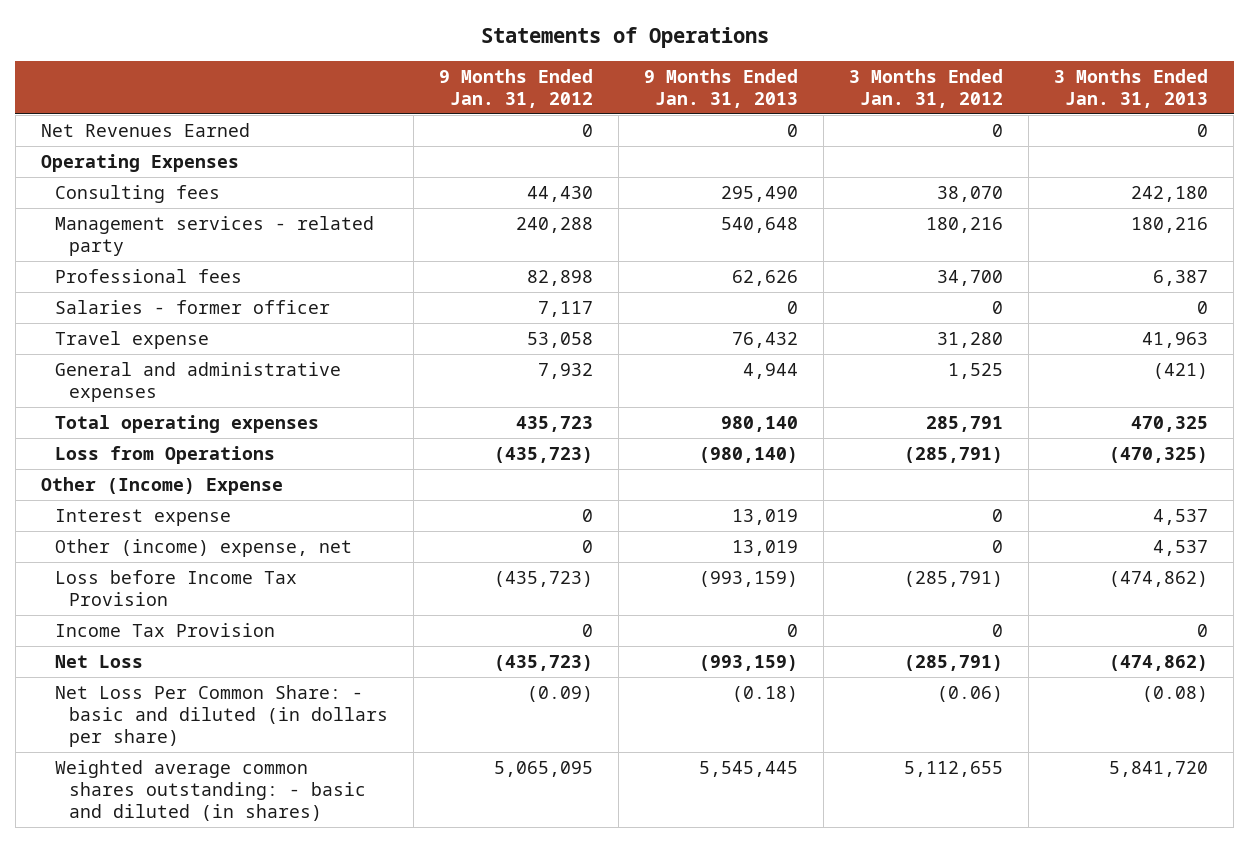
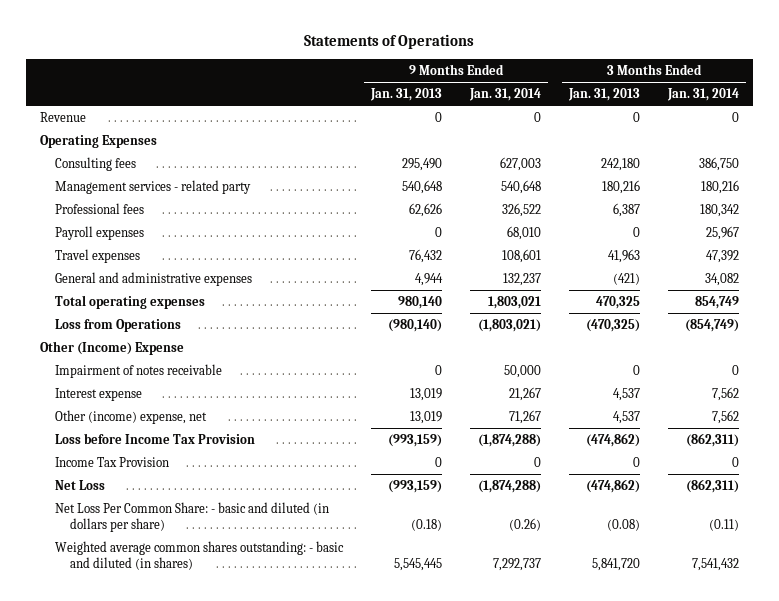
[439,68,594,108] 9 Months Ended Jan. 31, 2012 -> none
[849,68,1004,108] 3 Months Ended Jan. 31, 2012 -> none
none -> [468,88,541,102] Jan. 31, 2014
none -> [666,88,739,102] Jan. 31, 2014
[40,122,250,137] Net Revenues Earned -> [39,111,86,122] Revenue
[55,299,331,314] Salaries - former officer -> none
none -> [54,225,144,240] Payroll expenses
[55,330,210,349] Travel expense -> [54,248,140,263] Travel expenses
none -> [54,363,222,378] Impairment of notes receivable

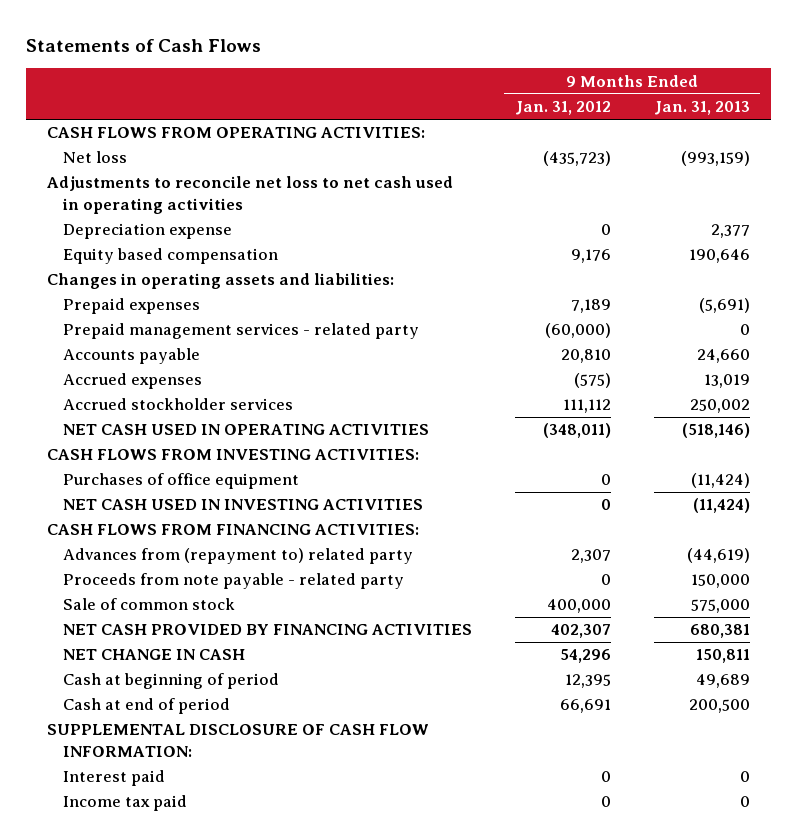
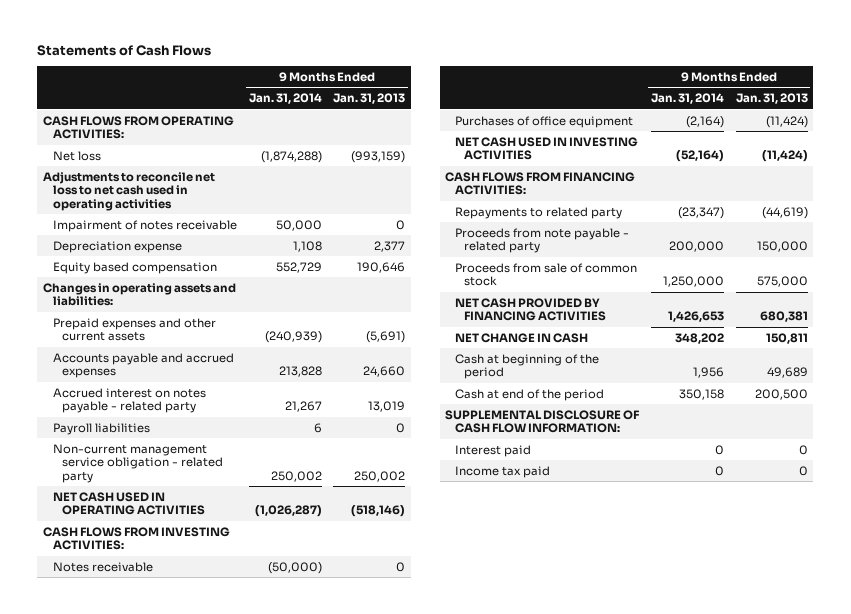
[514,100,611,115] Jan. 31, 2012 -> none
none -> [248,93,322,105] Jan. 31, 2014
none -> [52,219,237,232] Impairment of notes receivable
[62,323,419,340] Prepaid management services - related party -> none
[62,298,200,315] Prepaid expenses -> [52,317,216,342] Prepaid expenses and other current assets
[62,348,200,365] Accounts payable -> [52,352,234,379] Accounts payable and accrued expenses
[62,373,202,390] Accrued expenses -> [52,387,206,414] Accrued interest on notes payable - related party
none -> [52,422,150,435] Payroll liabilities
[62,398,293,411] Accrued stockholder services -> [52,443,224,483] Non-current management service obligation - related party
none -> [52,561,153,572] Notes receivable
[62,548,413,565] Advances from (repayment to) related party -> [454,206,622,219] Repayments to related party
[62,598,235,611] Sale of common stock -> [454,262,637,287] Proceeds from sale of common stock
[62,673,279,690] Cash at beginning of period -> [454,353,599,380] Cash at beginning of the period
[62,698,230,715] Cash at end of period -> [454,388,604,401] Cash at end of the period

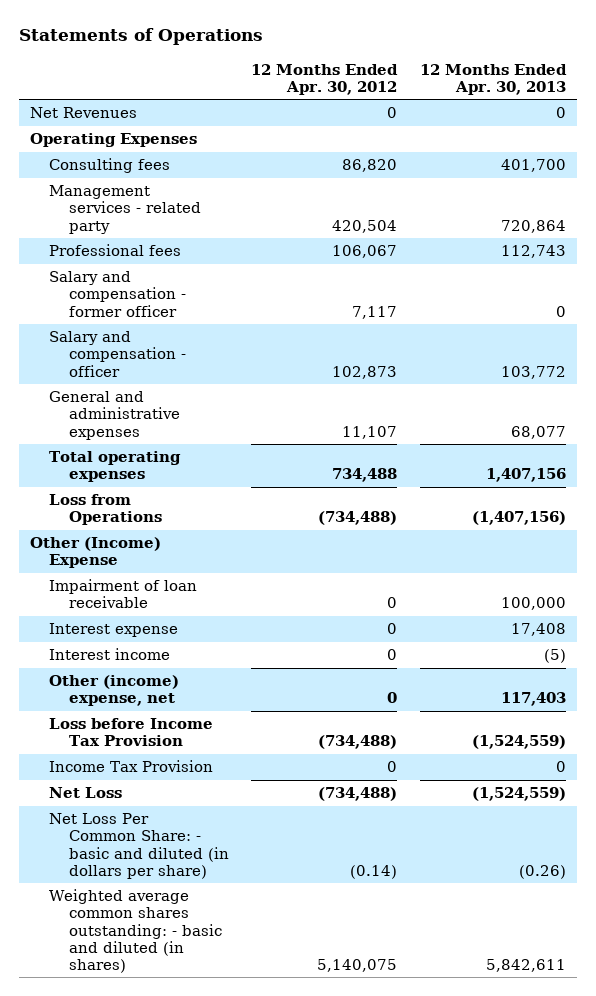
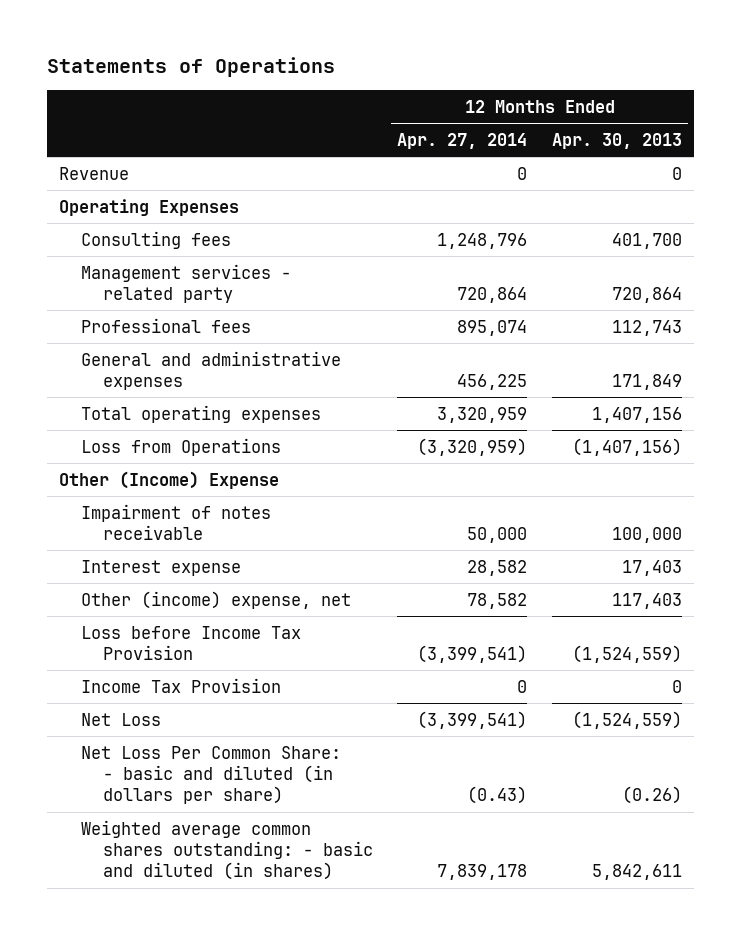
[251,63,399,95] 12 Months Ended Apr. 30, 2012 -> none
none -> [397,133,528,150] Apr. 27, 2014
[29,107,137,119] Net Revenues -> [59,166,130,180] Revenue
[49,271,186,317] Salary and compensation - former officer -> none
[49,331,186,377] Salary and compensation - officer -> none
[510,425,566,439] 68,077 -> [611,374,682,391] 171,849
[49,648,171,661] Interest income -> none
[49,579,198,609] Impairment of loan receivable -> [80,503,271,541] Impairment of notes receivable
[510,623,566,637] 17,408 -> [621,559,682,576] 17,403

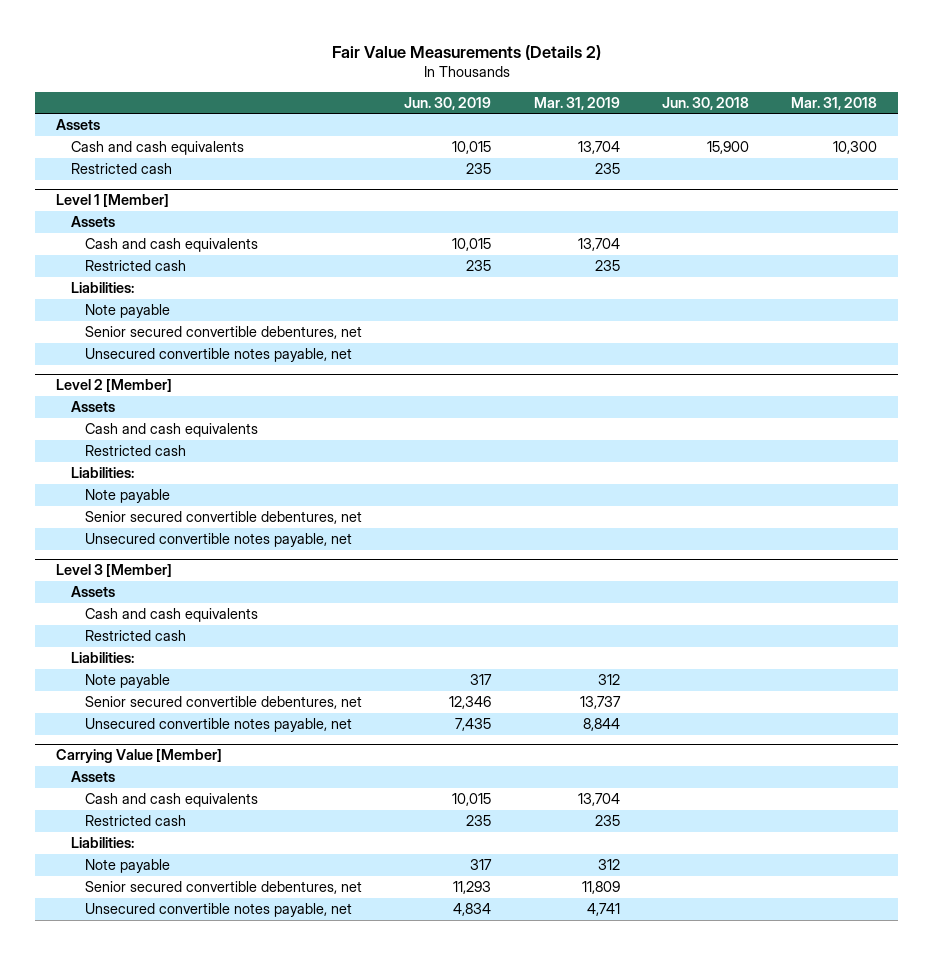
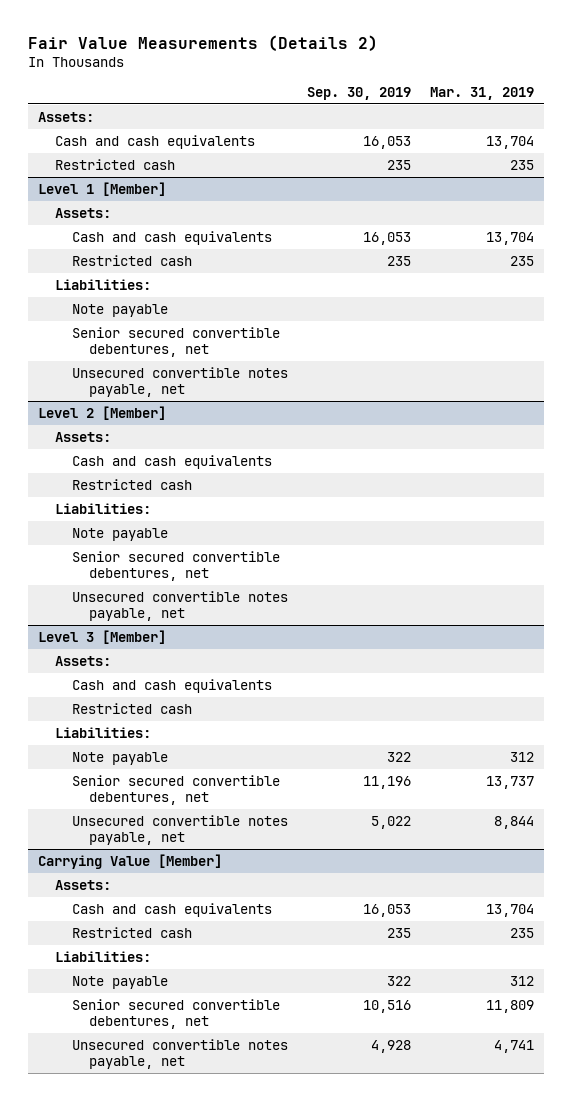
[404,96,492,110] Jun. 30, 2019 -> none
[661,96,749,110] Jun. 30, 2018 -> none
[790,96,877,110] Mar. 31, 2018 -> none
none -> [306,86,411,100] Sep. 30, 2019
[56,119,101,131] Assets -> [37,111,94,122] Assets:
[70,216,115,228] Assets -> [54,207,111,218] Assets:
[70,401,115,413] Assets -> [54,431,111,442] Assets:
[70,586,115,598] Assets -> [54,655,111,666] Assets:
[70,771,115,783] Assets -> [54,879,111,890] Assets:

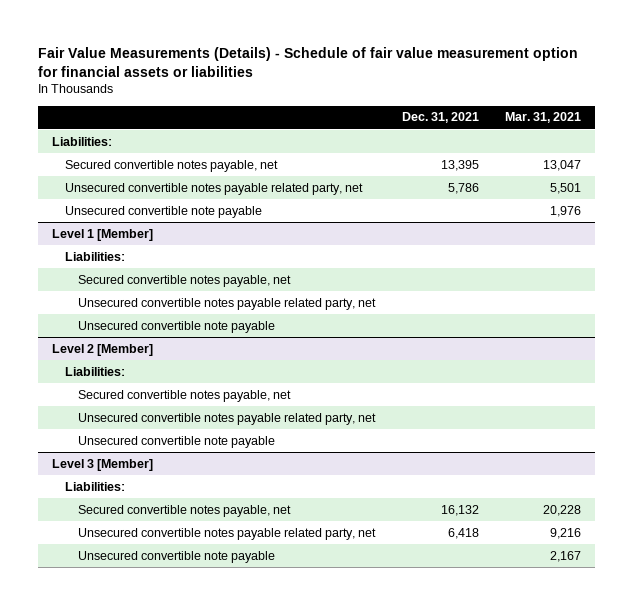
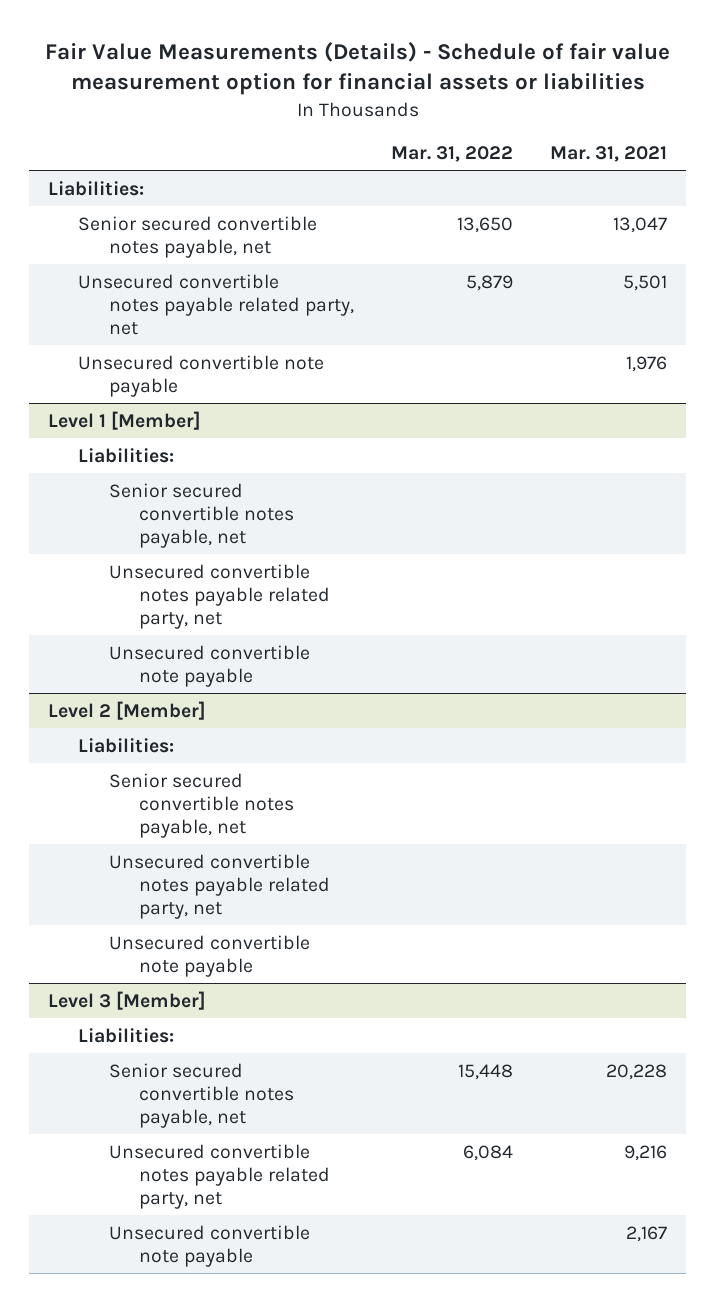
[401,112,479,124] Dec. 31, 2021 -> none
none -> [391,145,514,162] Mar. 31, 2022
[65,159,279,172] Secured convertible notes payable, net -> [78,215,318,258] Senior secured convertible notes payable, net
[78,274,292,287] Secured convertible notes payable, net -> [108,482,295,548] Senior secured convertible notes payable, net
[78,389,292,402] Secured convertible notes payable, net -> [108,772,295,838] Senior secured convertible notes payable, net
[78,504,292,517] Secured convertible notes payable, net -> [108,1062,295,1128] Senior secured convertible notes payable, net

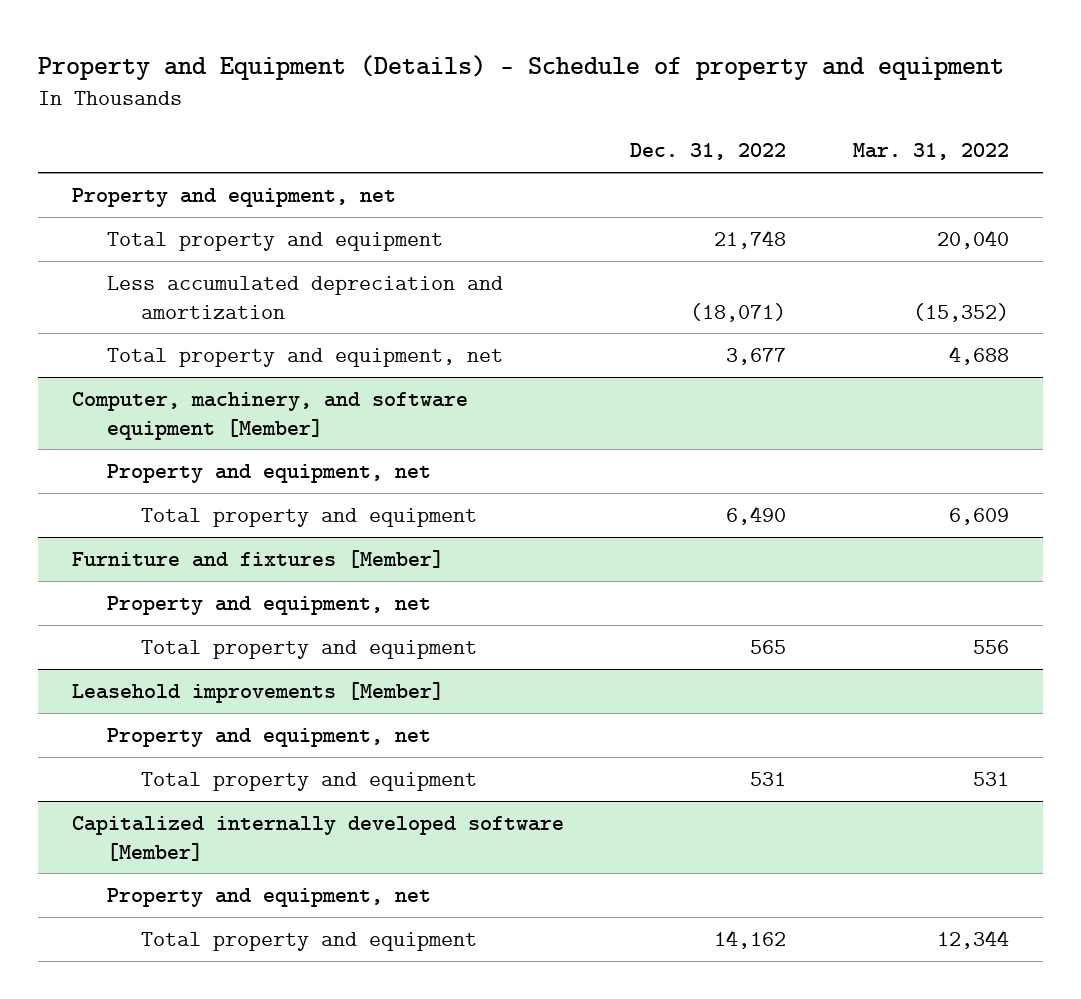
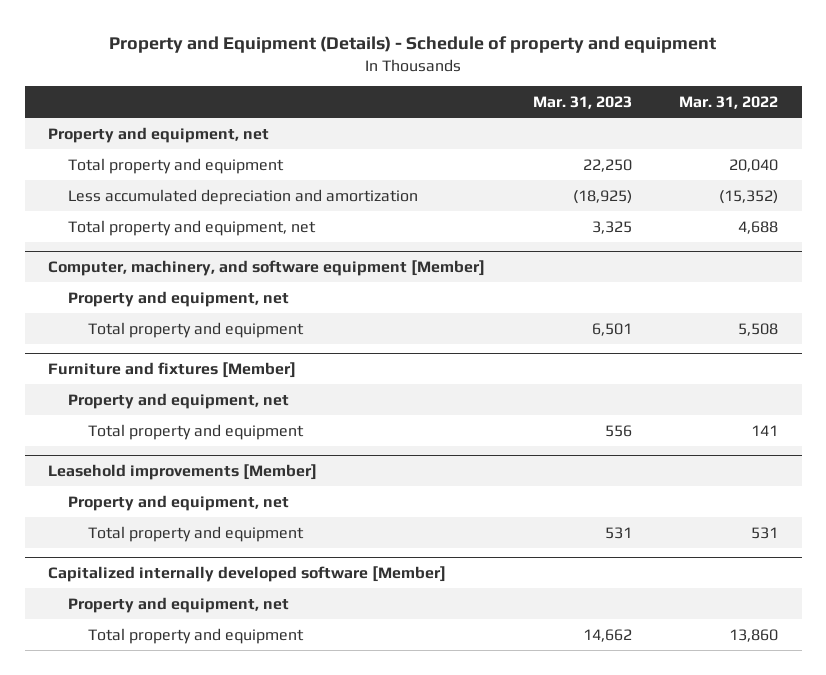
[630,143,787,161] Dec. 31, 2022 -> none
none -> [532,95,632,109] Mar. 31, 2023
[949,507,1010,525] 6,609 -> [738,322,779,336] 5,508
[973,639,1010,654] 556 -> [751,424,779,436] 141
[937,929,1010,949] 12,344 -> [729,628,779,642] 13,860

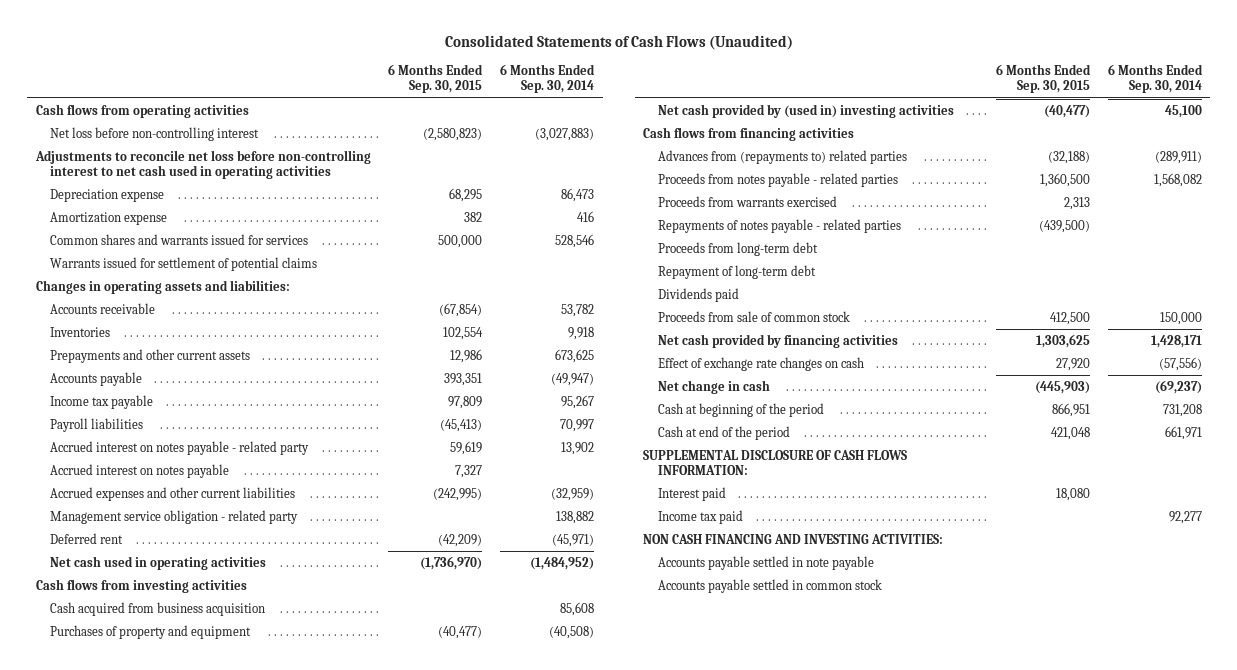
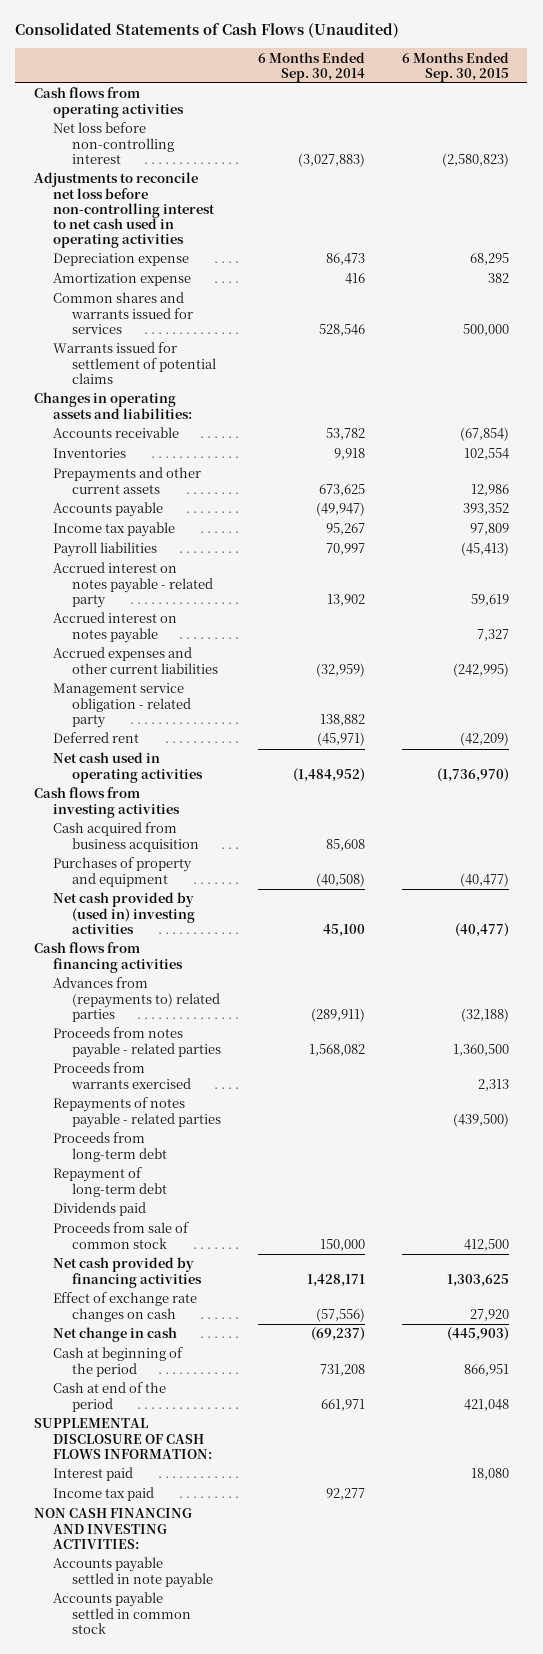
[444,372,483,386] 393,351 -> [462,503,509,516] 393,352

